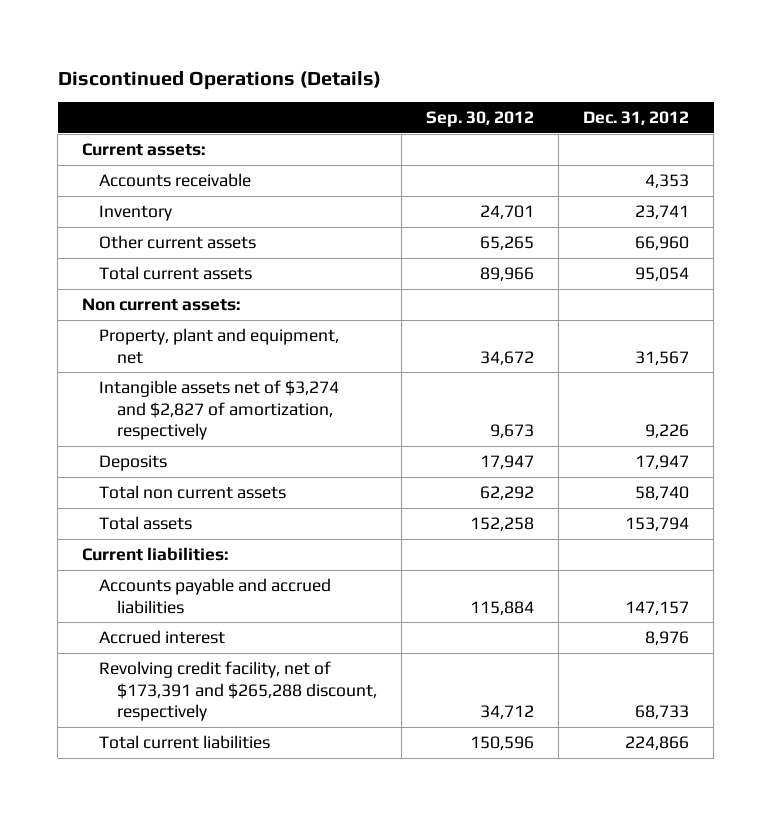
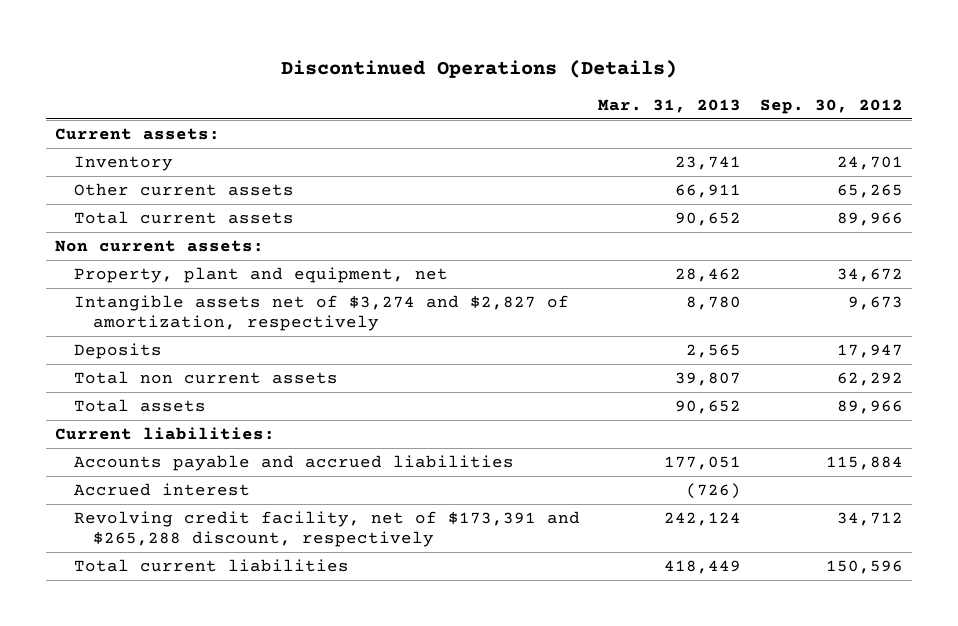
[583,111,690,126] Dec. 31, 2012 -> none
none -> [598,99,742,114] Mar. 31, 2013
[99,172,252,187] Accounts receivable -> none
[469,516,534,531] 152,258 -> [836,399,903,414] 89,966

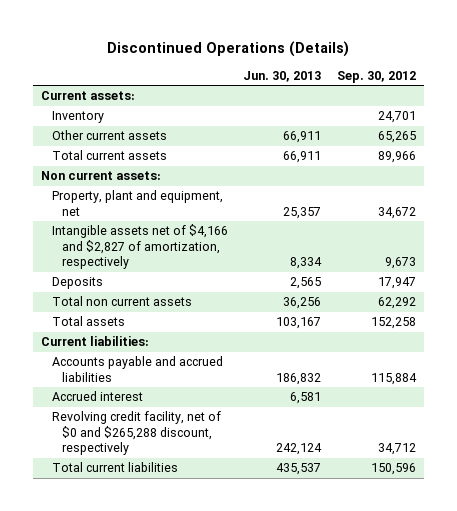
[598,99,742,114] Mar. 31, 2013 -> none
none -> [243,70,322,82] Jun. 30, 2013
[73,294,569,332] Intangible assets net of $3,274 and $2,827 of amortization, respectively -> [51,224,228,270] Intangible assets net of $4,166 and $2,827 of amortization, respectively
[836,399,903,414] 89,966 -> [370,317,416,330] 152,258
[73,510,580,548] Revolving credit facility, net of $173,391 and $265,288 discount, respectively -> [51,411,221,456] Revolving credit facility, net of $0 and $265,288 discount, respectively

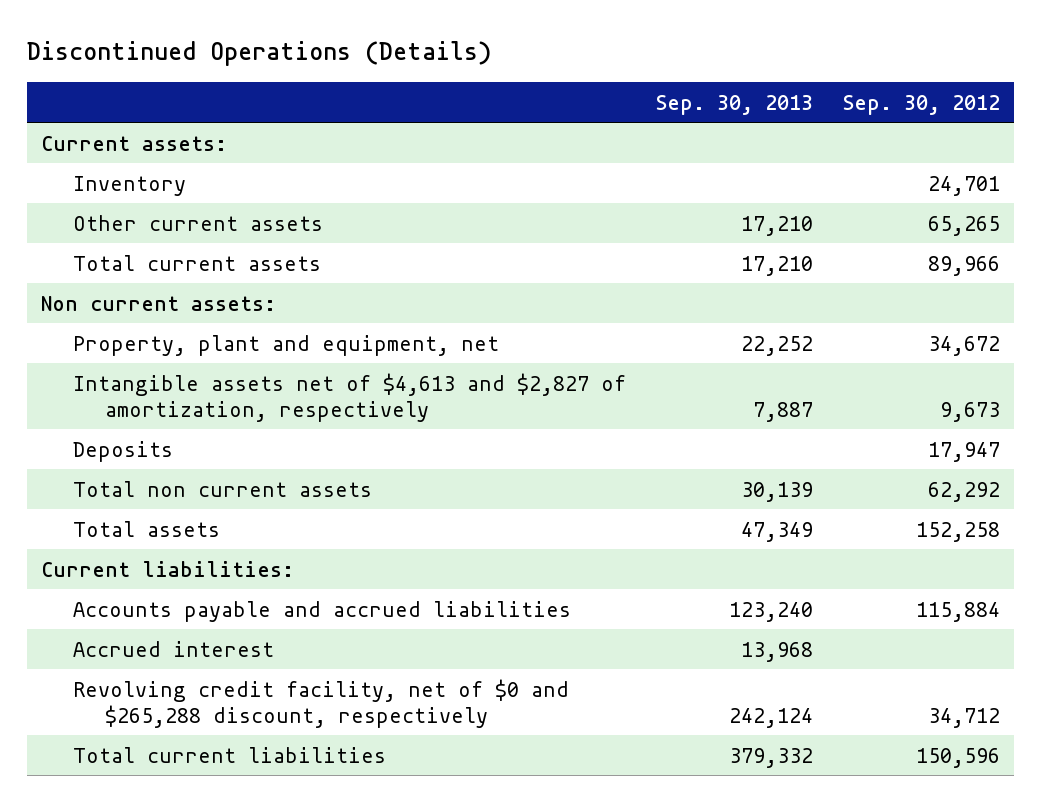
[243,70,322,82] Jun. 30, 2013 -> none
none -> [654,94,813,115] Sep. 30, 2013
[51,224,228,270] Intangible assets net of $4,166 and $2,827 of amortization, respectively -> [73,372,627,422] Intangible assets net of $4,613 and $2,827 of amortization, respectively

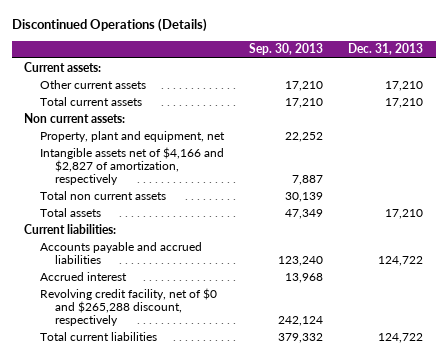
[841,94,1000,115] Sep. 30, 2012 -> none
none -> [348,43,424,56] Dec. 31, 2013
[73,175,187,196] Inventory -> none
[73,440,174,462] Deposits -> none
[73,372,627,422] Intangible assets net of $4,613 and $2,827 of amortization, respectively -> [39,146,224,185] Intangible assets net of $4,166 and $2,827 of amortization, respectively

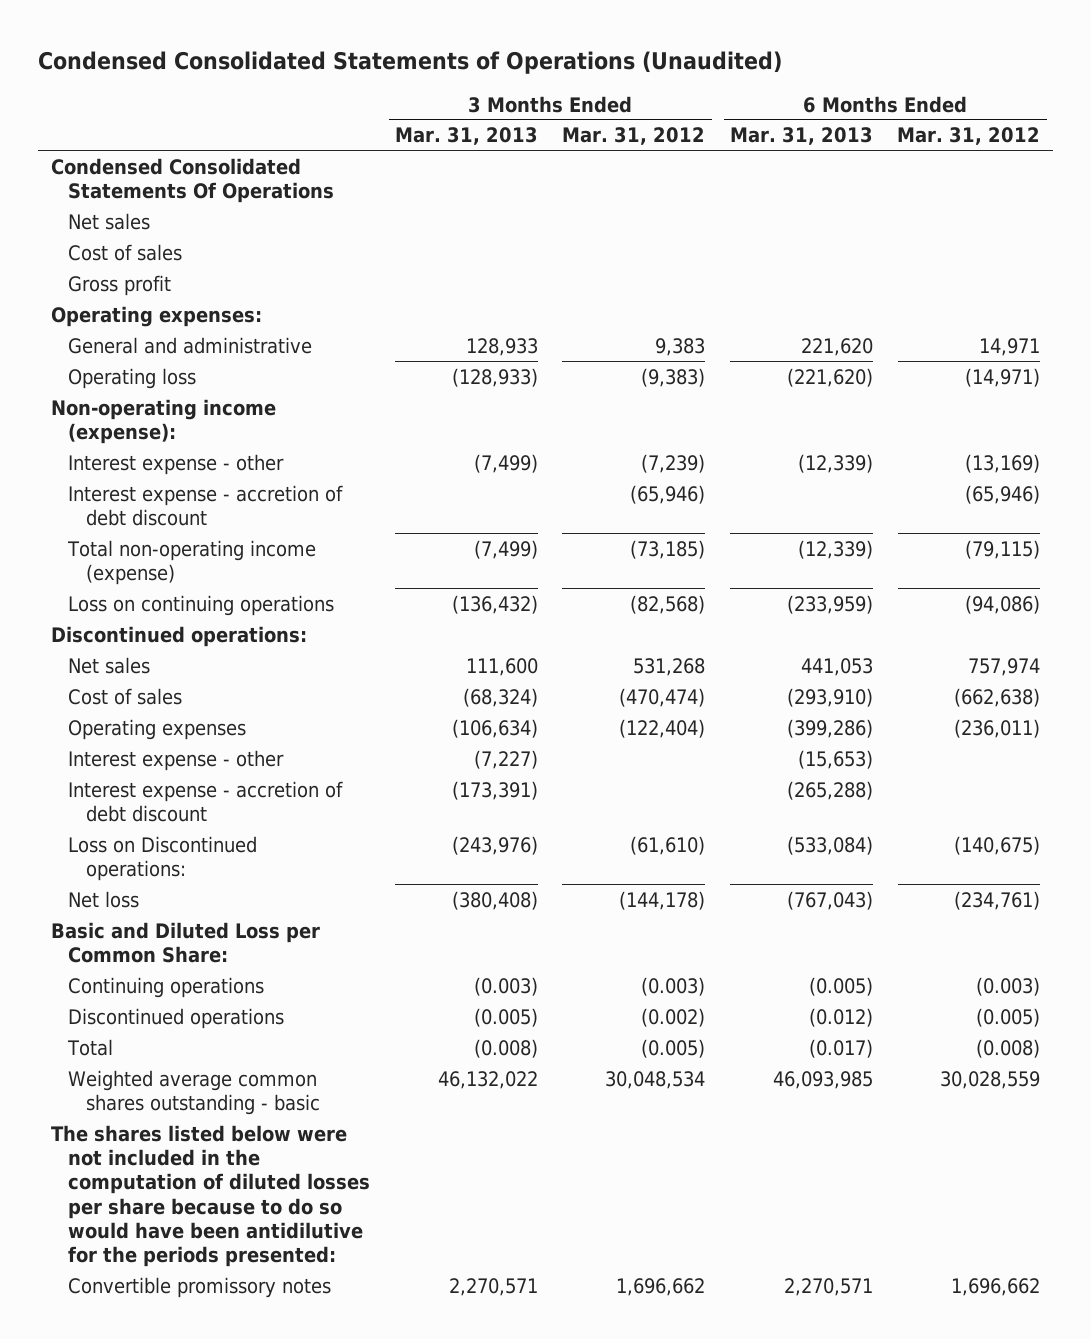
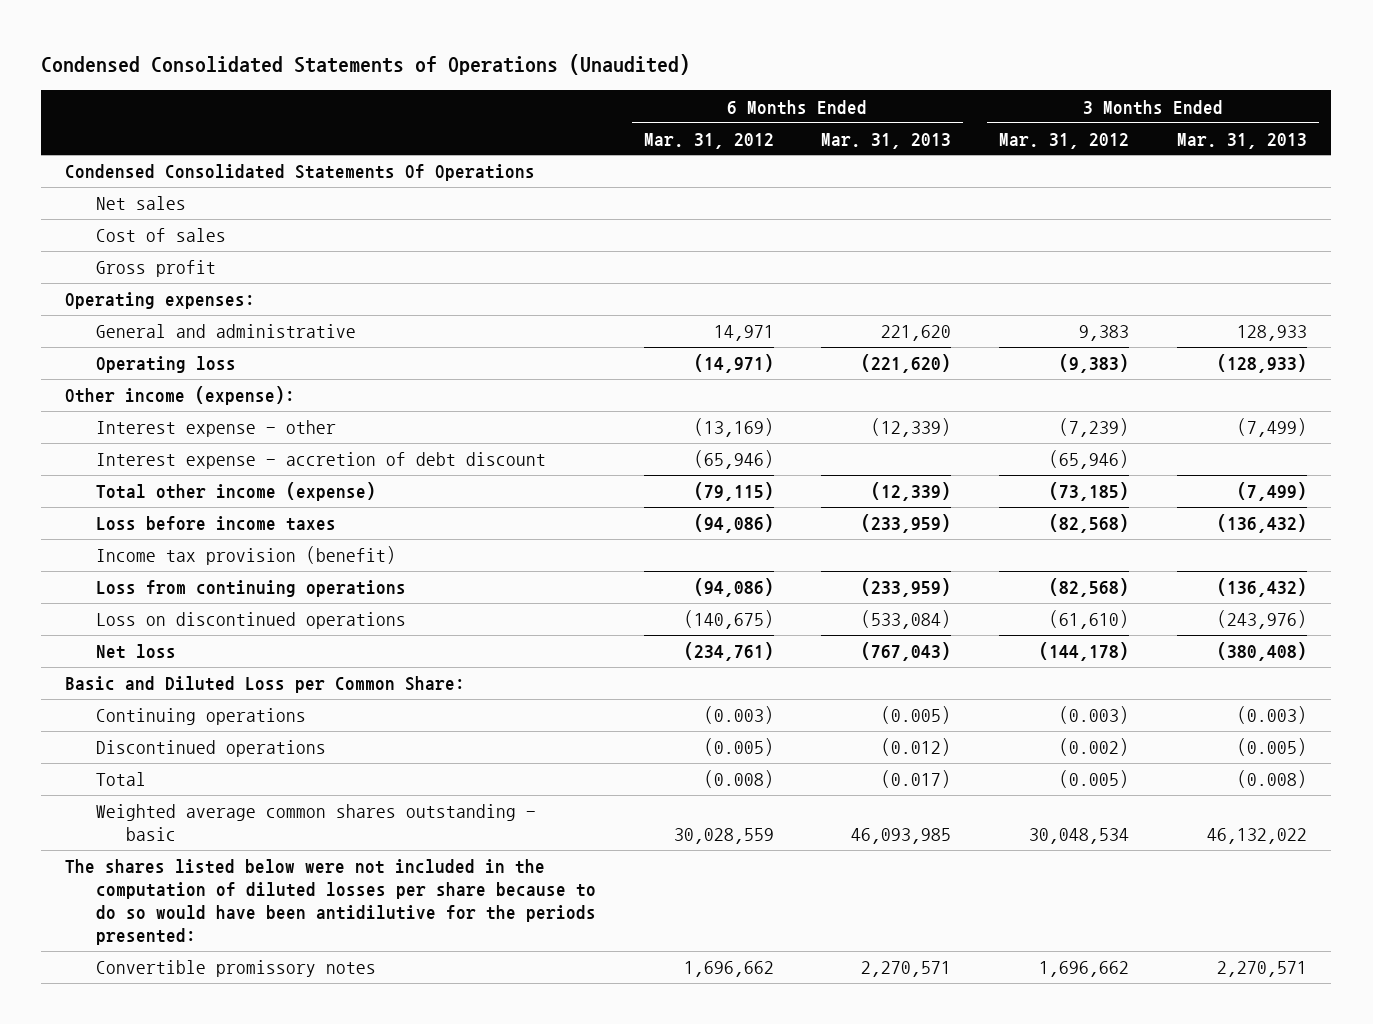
[50,398,276,444] Non-operating income (expense): -> [65,386,296,406] Other income (expense):
[50,625,307,647] Discontinued operations: -> none
[68,656,151,674] Net sales -> none
[68,687,183,705] Cost of sales -> none
[68,718,247,740] Operating expenses -> none
[68,749,285,771] Interest expense - other -> none
[68,780,344,822] Interest expense - accretion of debt discount -> none
[67,539,317,585] Total non-operating income (expense) -> [95,482,376,502] Total other income (expense)
none -> [95,516,336,532] Loss before income taxes
none -> [95,546,396,566] Income tax provision (benefit)
[68,594,335,616] Loss on continuing operations -> [95,580,406,598] Loss from continuing operations
[68,835,258,881] Loss on Discontinued operations: -> [95,612,406,630] Loss on discontinued operations

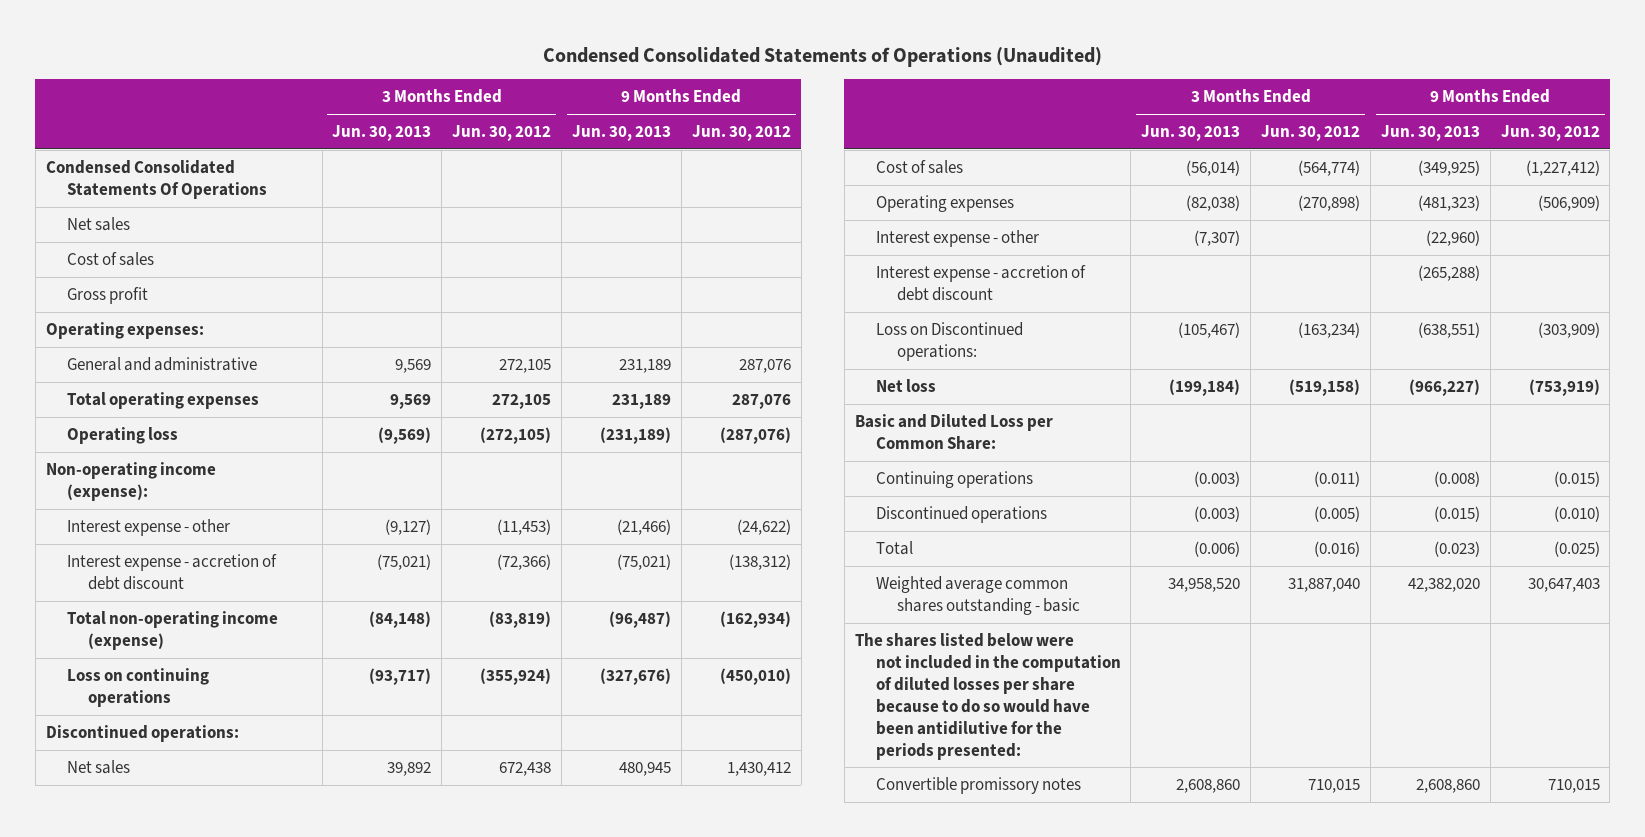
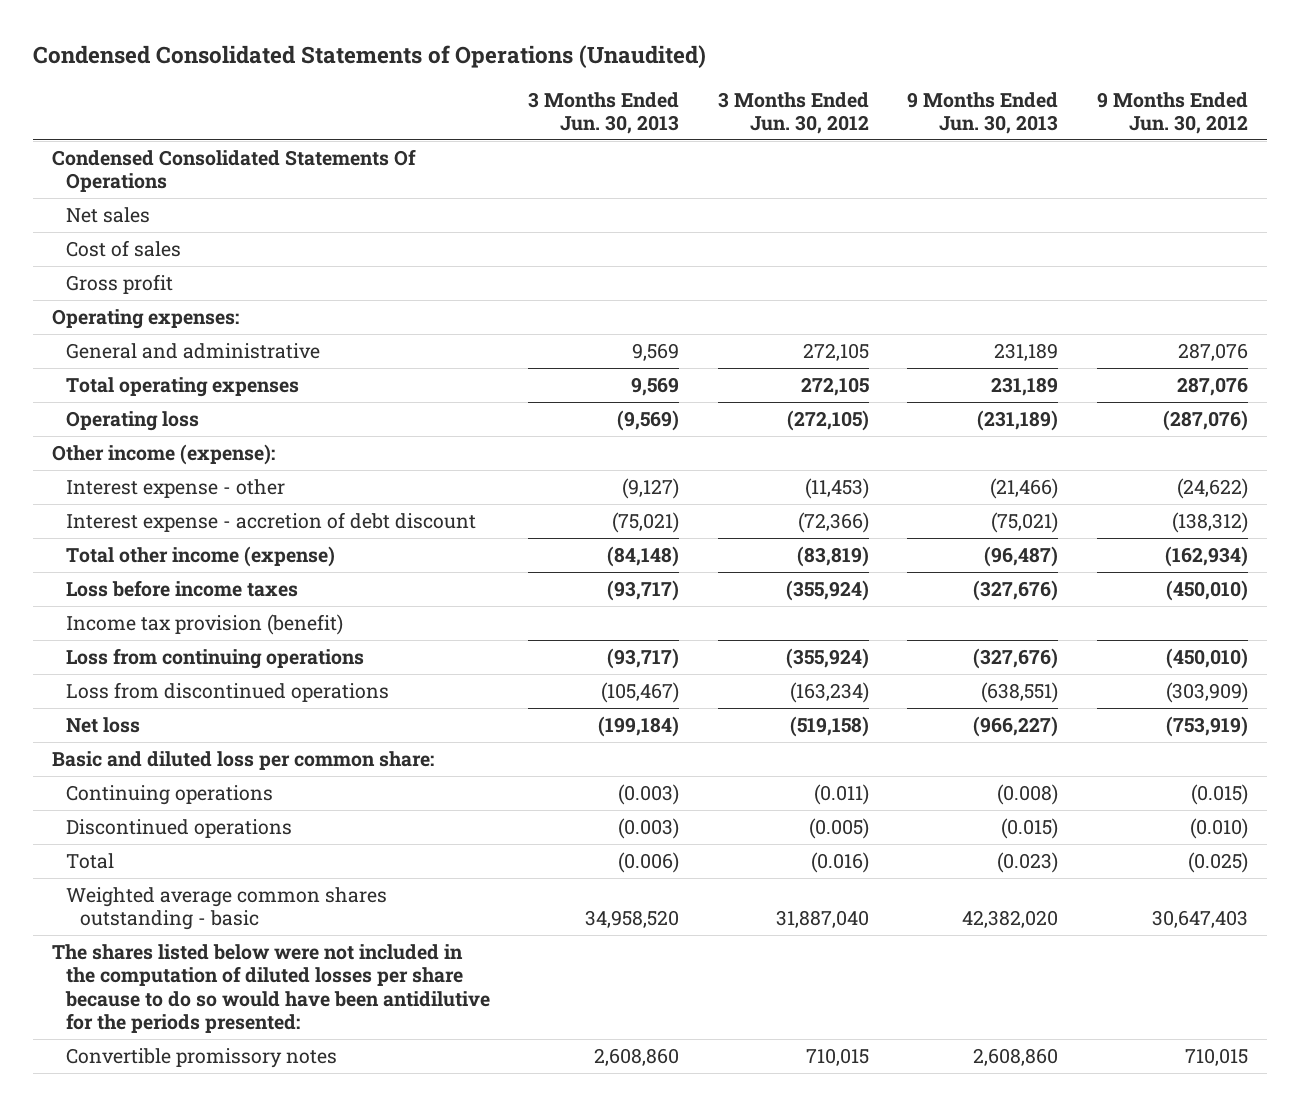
[45,462,216,501] Non-operating income (expense): -> [51,443,275,465] Other income (expense):
[45,725,239,743] Discontinued operations: -> none
[66,760,130,775] Net sales -> none
[875,160,963,175] Cost of sales -> none
[875,195,1014,213] Operating expenses -> none
[875,230,1039,248] Interest expense - other -> none
[875,265,1086,301] Interest expense - accretion of debt discount -> none
[66,611,278,650] Total non-operating income (expense) -> [66,545,336,567] Total other income (expense)
none -> [66,579,299,597] Loss before income taxes
none -> [66,613,344,635] Income tax provision (benefit)
[66,668,209,707] Loss on continuing operations -> [66,647,365,669] Loss from continuing operations
[875,322,1023,361] Loss on Discontinued operations: -> [66,681,390,702] Loss from discontinued operations
[854,414,1053,450] Basic and Diluted Loss per Common Share: -> [51,750,434,770] Basic and diluted loss per common share:

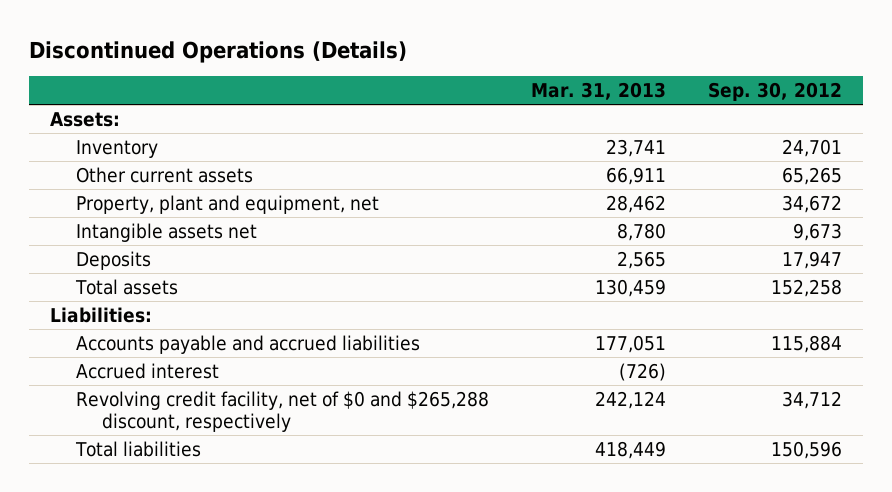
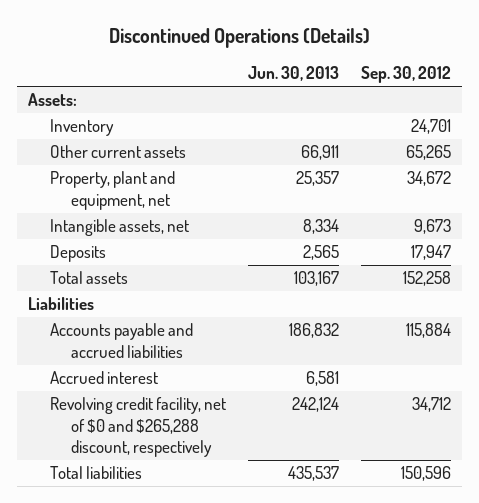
[531,82,667,101] Mar. 31, 2013 -> none
none -> [247,66,339,82] Jun. 30, 2013
[76,222,258,242] Intangible assets net -> [49,219,189,237] Intangible assets, net
[50,306,153,323] Liabilities: -> [28,297,95,311] Liabilities

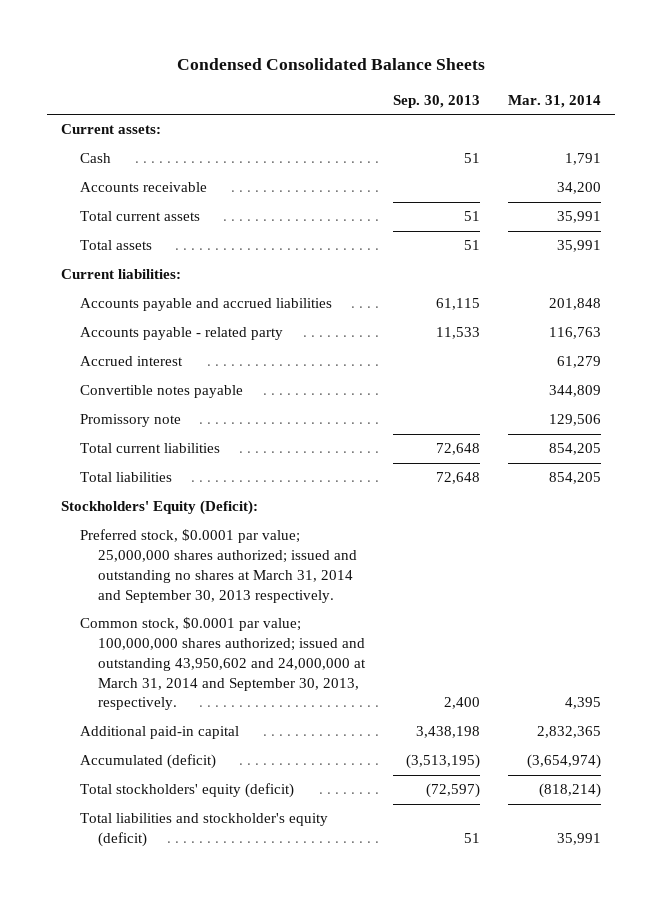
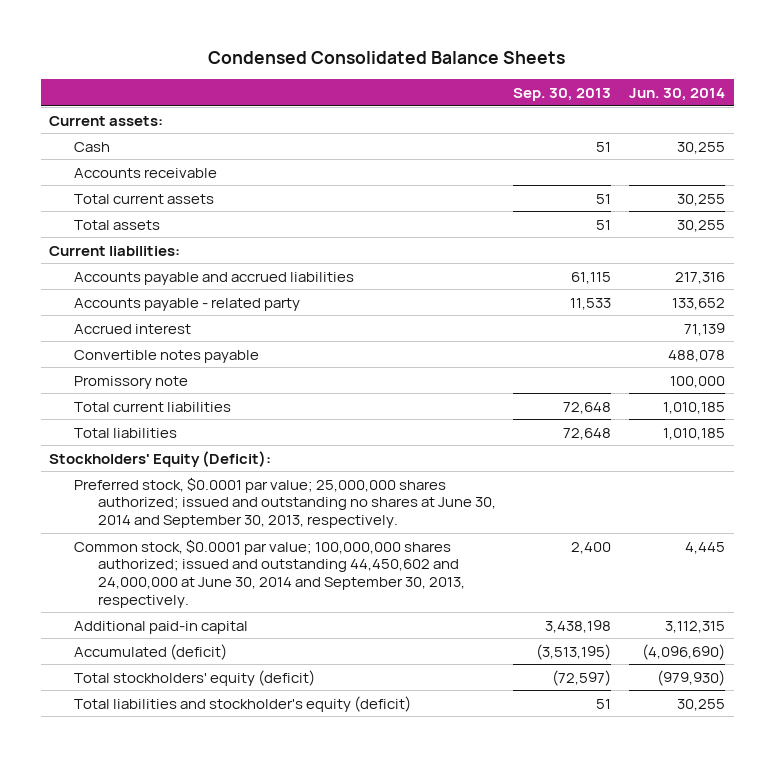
[508,94,602,108] Mar. 31, 2014 -> none
none -> [628,88,725,102] Jun. 30, 2014
[79,529,358,603] Preferred stock, $0.0001 par value; 25,000,000 shares authorized; issued and outstanding no shares at March 31, 2014 and September 30, 2013 respectively. -> [73,476,496,528] Preferred stock, $0.0001 par value; 25,000,000 shares authorized; issued and outstanding no shares at June 30, 2014 and September 30, 2013, respectively.
[79,617,367,711] Common stock, $0.0001 par value; 100,000,000 shares authorized; issued and outstanding 43,950,602 and 24,000,000 at March 31, 2014 and September 30, 2013, respectively. -> [73,538,465,608] Common stock, $0.0001 par value; 100,000,000 shares authorized; issued and outstanding 44,450,602 and 24,000,000 at June 30, 2014 and September 30, 2013, respectively.

